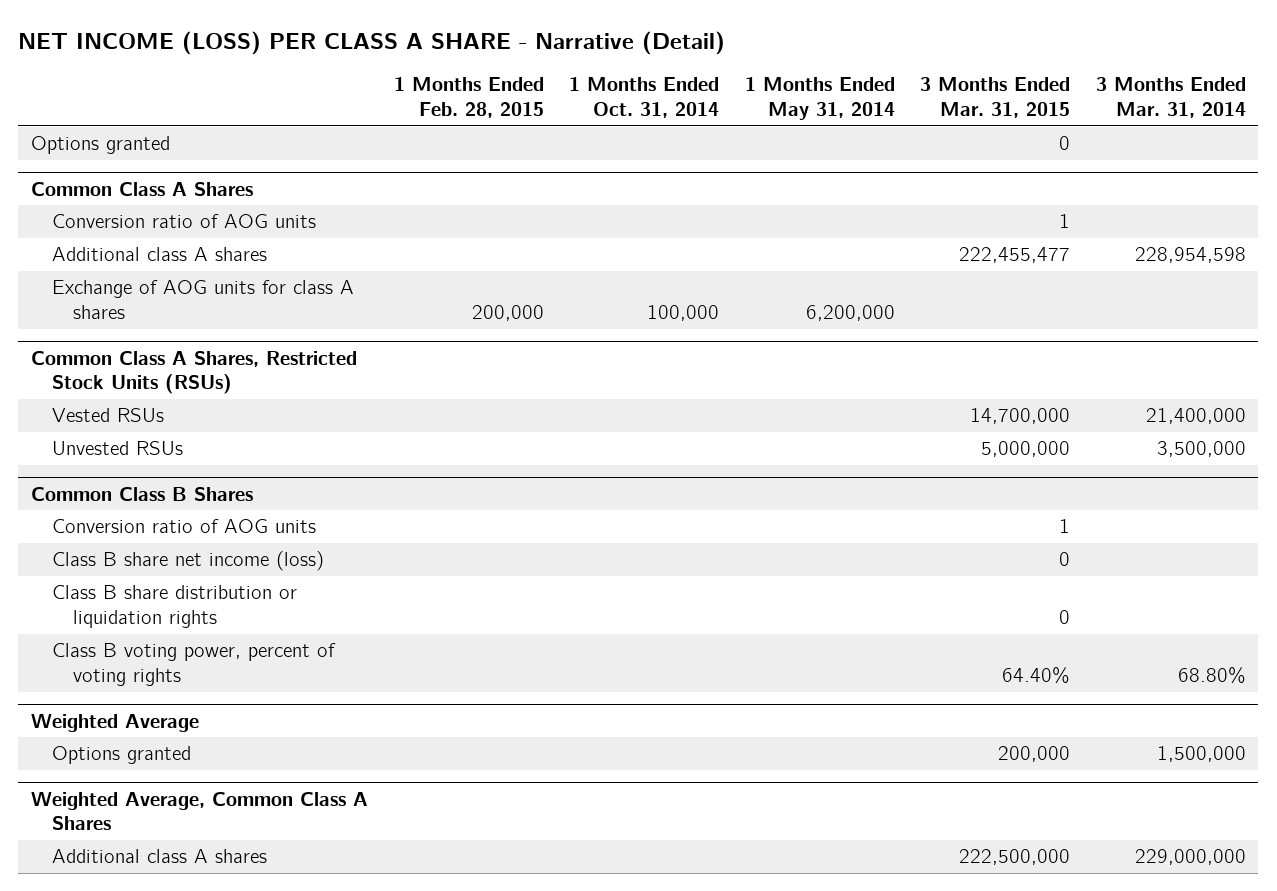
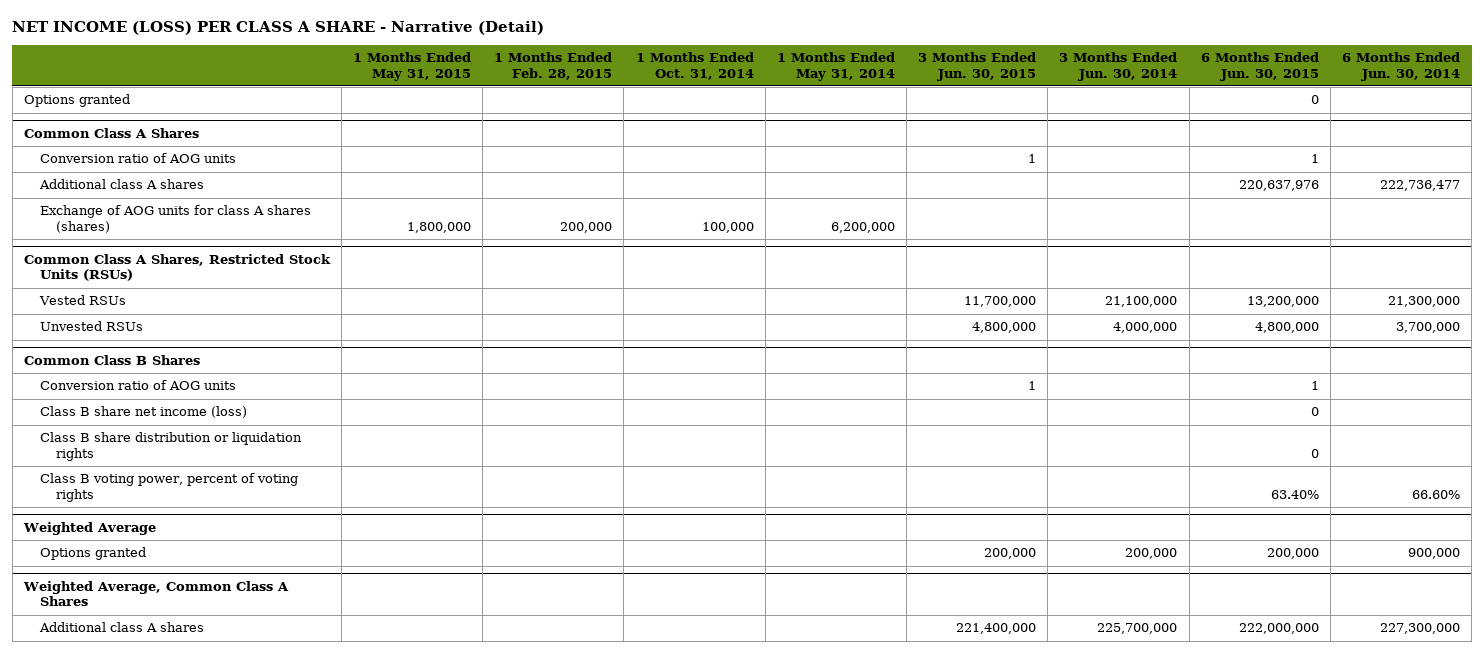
[920,77,1071,119] 3 Months Ended Mar. 31, 2015 -> none
[1095,77,1246,119] 3 Months Ended Mar. 31, 2014 -> none
none -> [353,52,472,81] 1 Months Ended May 31, 2015
none -> [918,52,1037,81] 3 Months Ended Jun. 30, 2015
none -> [1059,52,1178,81] 3 Months Ended Jun. 30, 2014
none -> [1200,52,1319,81] 6 Months Ended Jun. 30, 2015
none -> [1341,52,1460,81] 6 Months Ended Jun. 30, 2014
[52,280,355,320] Exchange of AOG units for class A shares -> [39,205,311,233] Exchange of AOG units for class A shares (shares)

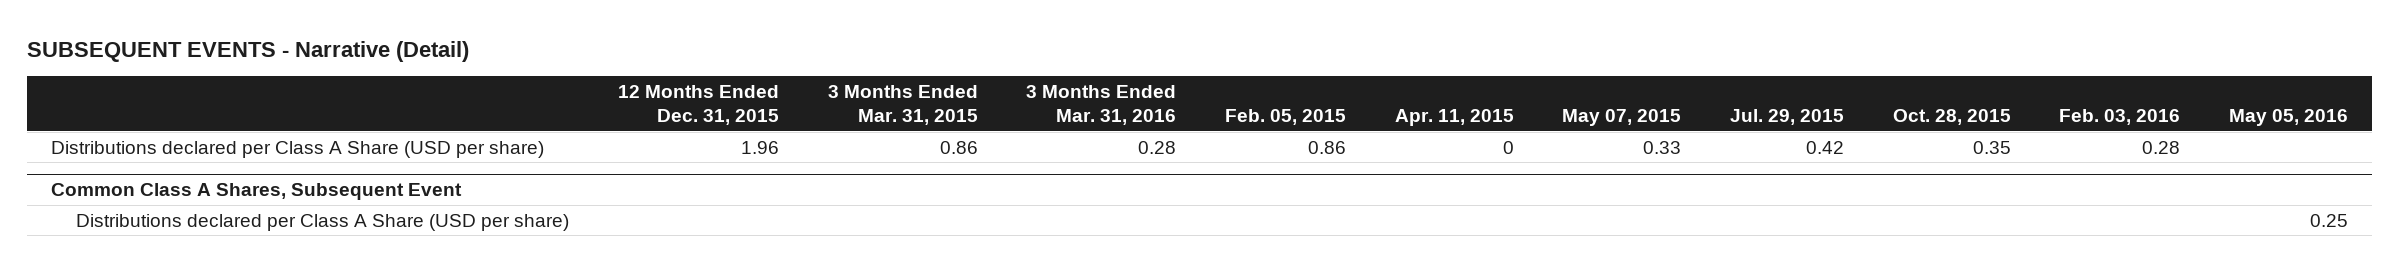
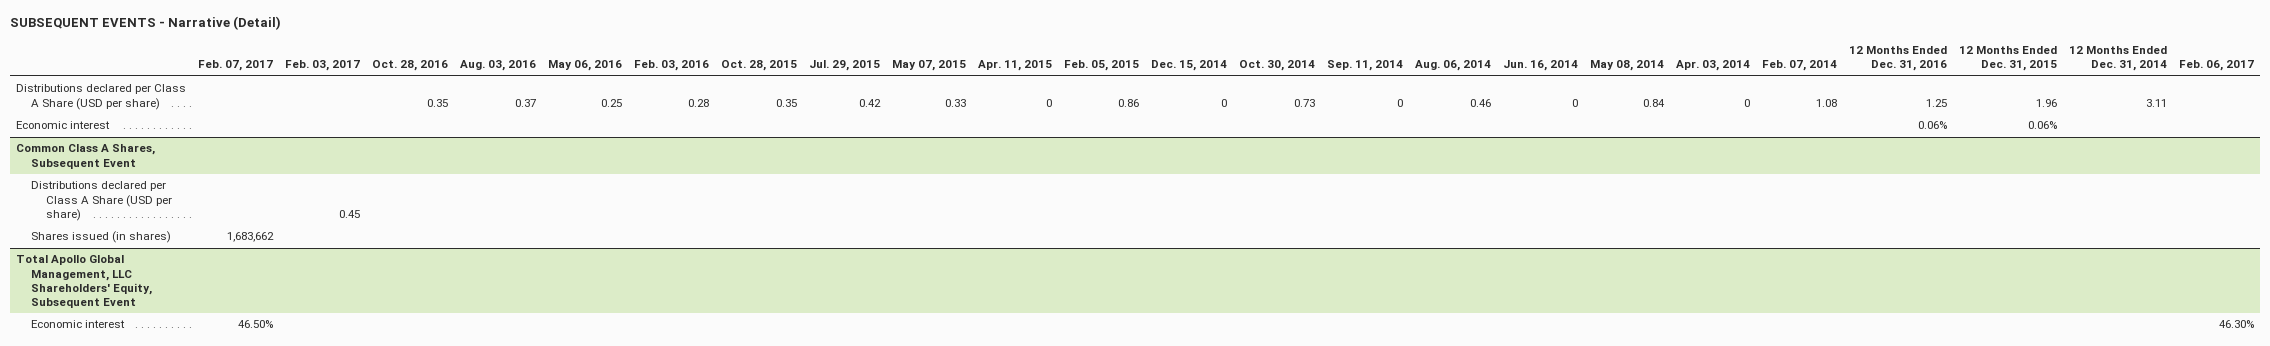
[827,84,978,126] 3 Months Ended Mar. 31, 2015 -> none
[1026,84,1177,126] 3 Months Ended Mar. 31, 2016 -> none
[2228,109,2348,127] May 05, 2016 -> none
none -> [197,60,273,72] Feb. 07, 2017
none -> [284,60,360,72] Feb. 03, 2017
none -> [371,60,448,72] Oct. 28, 2016
none -> [459,60,536,72] Aug. 03, 2016
none -> [547,60,622,72] May 06, 2016
none -> [1150,60,1227,72] Dec. 15, 2014
none -> [1238,60,1315,72] Oct. 30, 2014
none -> [1326,60,1403,72] Sep. 11, 2014
none -> [1414,60,1491,72] Aug. 06, 2014
none -> [1502,60,1578,72] Jun. 16, 2014
none -> [1589,60,1664,72] May 08, 2014
none -> [1675,60,1750,72] Apr. 03, 2014
none -> [1762,60,1838,72] Feb. 07, 2014
none -> [1849,45,1948,72] 12 Months Ended Dec. 31, 2016
none -> [2069,45,2168,72] 12 Months Ended Dec. 31, 2014
none -> [2179,60,2255,72] Feb. 06, 2017
none -> [15,121,110,130] Economic interest
none -> [30,231,171,244] Shares issued (in shares)
none -> [15,255,152,309] Total Apollo Global Management, LLC Shareholders' Equity, Subsequent Event
none -> [30,320,125,329] Economic interest

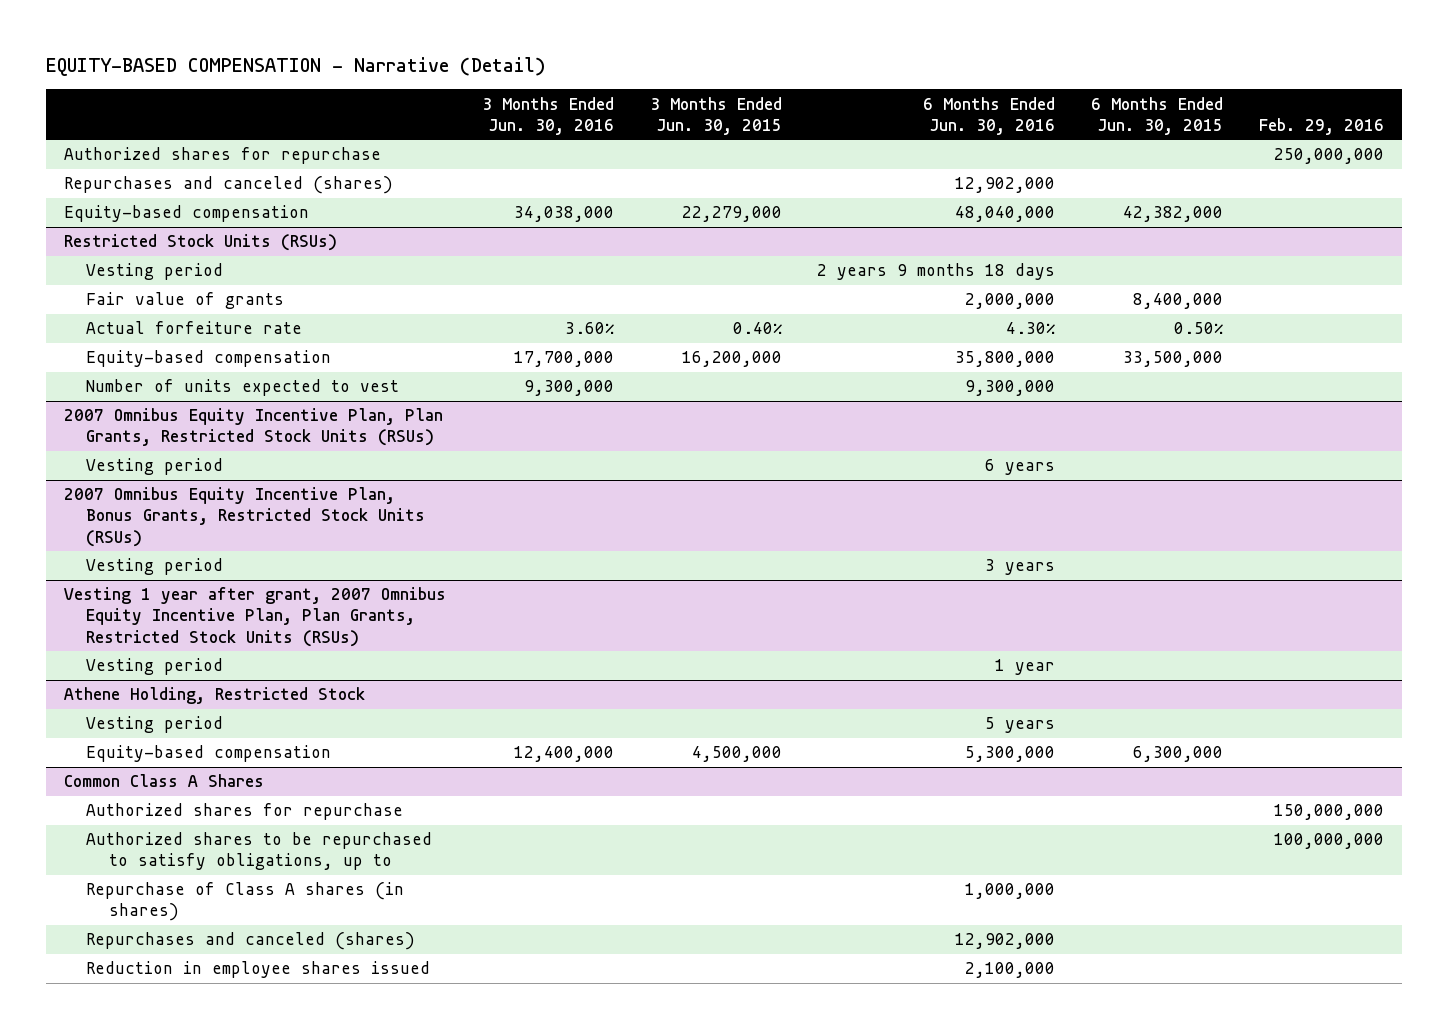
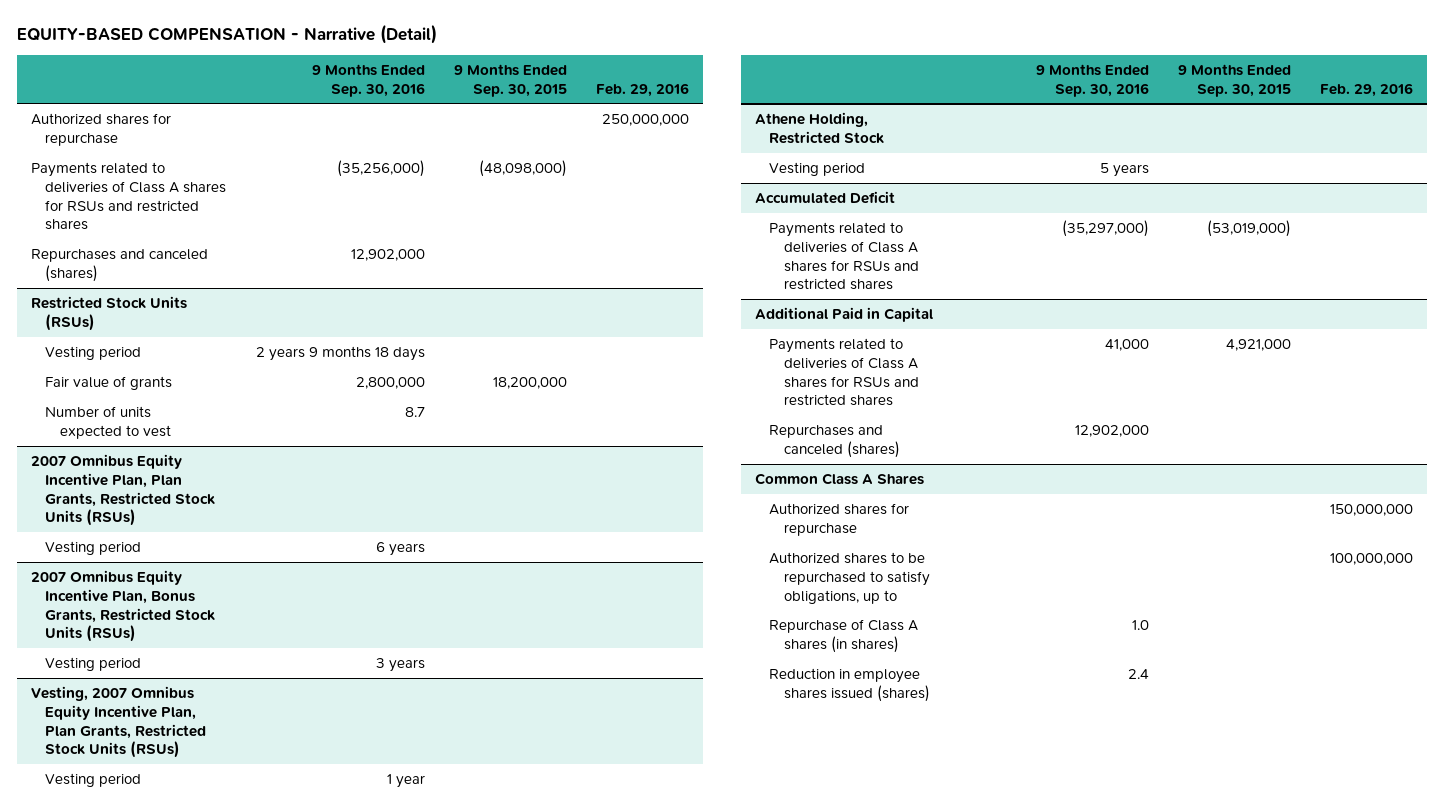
[481,96,614,135] 3 Months Ended Jun. 30, 2016 -> none
[649,96,782,135] 3 Months Ended Jun. 30, 2015 -> none
[923,96,1056,135] 6 Months Ended Jun. 30, 2016 -> none
[1091,96,1224,135] 6 Months Ended Jun. 30, 2015 -> none
none -> [311,63,425,97] 9 Months Ended Sep. 30, 2016
none -> [453,63,567,97] 9 Months Ended Sep. 30, 2015
none -> [31,162,227,231] Payments related to deliveries of Class A shares for RSUs and restricted shares
[63,205,309,223] Equity-based compensation -> none
[86,321,303,335] Actual forfeiture rate -> none
[86,350,332,368] Equity-based compensation -> none
[63,587,446,647] Vesting 1 year after grant, 2007 Omnibus Equity Incentive Plan, Plan Grants, Restricted Stock Units (RSUs) -> [31,686,207,759] Vesting, 2007 Omnibus Equity Incentive Plan, Plan Grants, Restricted Stock Units (RSUs)
[86,745,332,763] Equity-based compensation -> none
none -> [755,191,896,205] Accumulated Deficit
none -> [769,222,919,291] Payments related to deliveries of Class A shares for RSUs and restricted shares
none -> [755,307,934,323] Additional Paid in Capital
none -> [769,338,919,407] Payments related to deliveries of Class A shares for RSUs and restricted shares
none -> [769,425,900,458] Repurchases and canceled (shares)
[86,932,416,951] Repurchases and canceled (shares) -> none
[86,961,431,979] Reduction in employee shares issued -> [769,668,930,702] Reduction in employee shares issued (shares)

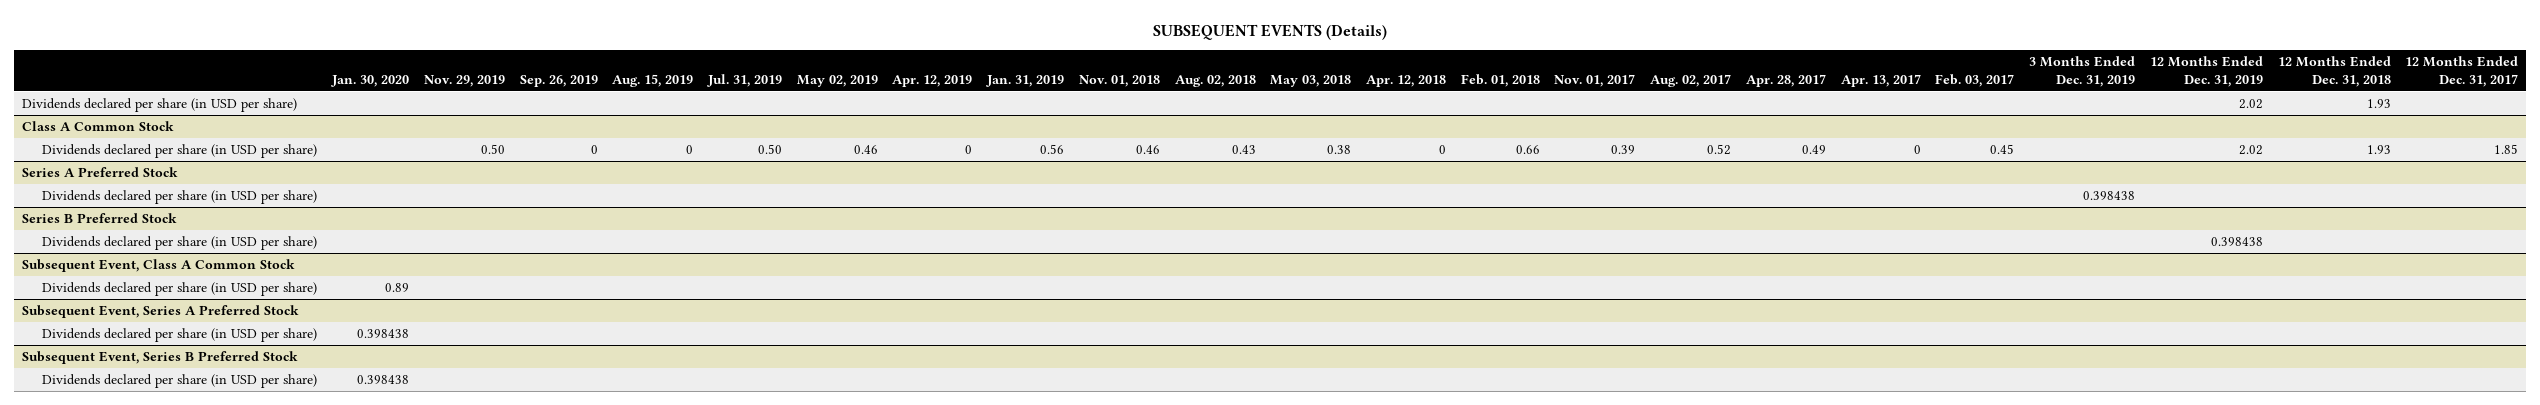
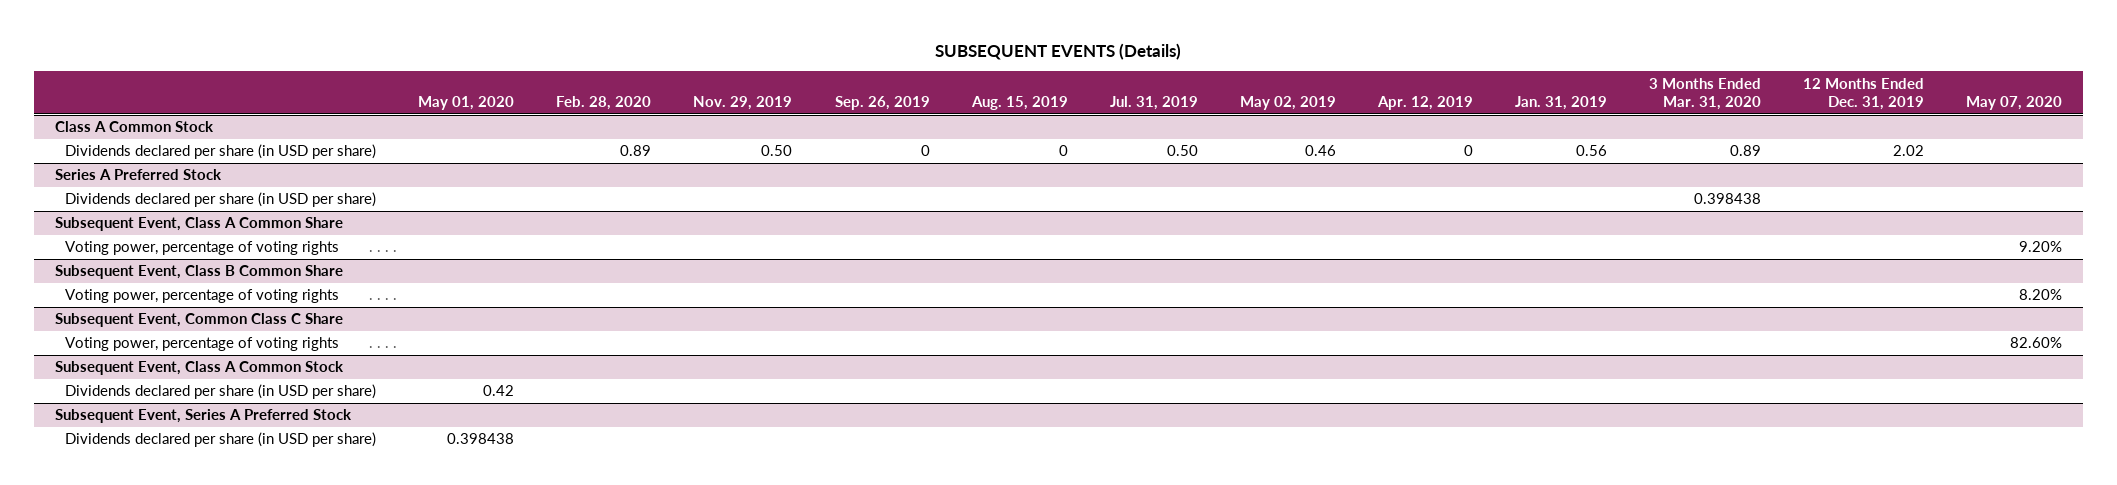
[331,74,410,87] Jan. 30, 2020 -> none
[1078,74,1160,87] Nov. 01, 2018 -> none
[1174,74,1256,87] Aug. 02, 2018 -> none
[1270,74,1352,87] May 03, 2018 -> none
[1366,74,1447,87] Apr. 12, 2018 -> none
[1460,73,1540,87] Feb. 01, 2018 -> none
[1554,73,1636,87] Nov. 01, 2017 -> none
[1650,73,1732,87] Aug. 02, 2017 -> none
[1745,73,1826,87] Apr. 28, 2017 -> none
[1840,73,1921,87] Apr. 13, 2017 -> none
[1935,73,2015,87] Feb. 03, 2017 -> none
[2029,56,2136,87] 3 Months Ended Dec. 31, 2019 -> none
[2277,56,2391,87] 12 Months Ended Dec. 31, 2018 -> none
[2405,56,2519,87] 12 Months Ended Dec. 31, 2017 -> none
none -> [418,96,515,111] May 01, 2020
none -> [556,96,652,111] Feb. 28, 2020
none -> [1648,77,1761,111] 3 Months Ended Mar. 31, 2020
none -> [1965,96,2062,111] May 07, 2020
[21,98,297,113] Dividends declared per share (in USD per share) -> none
[21,213,177,224] Series B Preferred Stock -> none
[42,236,318,251] Dividends declared per share (in USD per share) -> none
none -> [54,217,343,232] Subsequent Event, Class A Common Share
none -> [65,241,340,256] Voting power, percentage of voting rights
none -> [54,265,343,280] Subsequent Event, Class B Common Share
none -> [65,289,340,304] Voting power, percentage of voting rights
none -> [54,313,343,328] Subsequent Event, Common Class C Share
none -> [65,337,340,352] Voting power, percentage of voting rights
[21,351,298,365] Subsequent Event, Series B Preferred Stock -> none
[42,374,318,389] Dividends declared per share (in USD per share) -> none

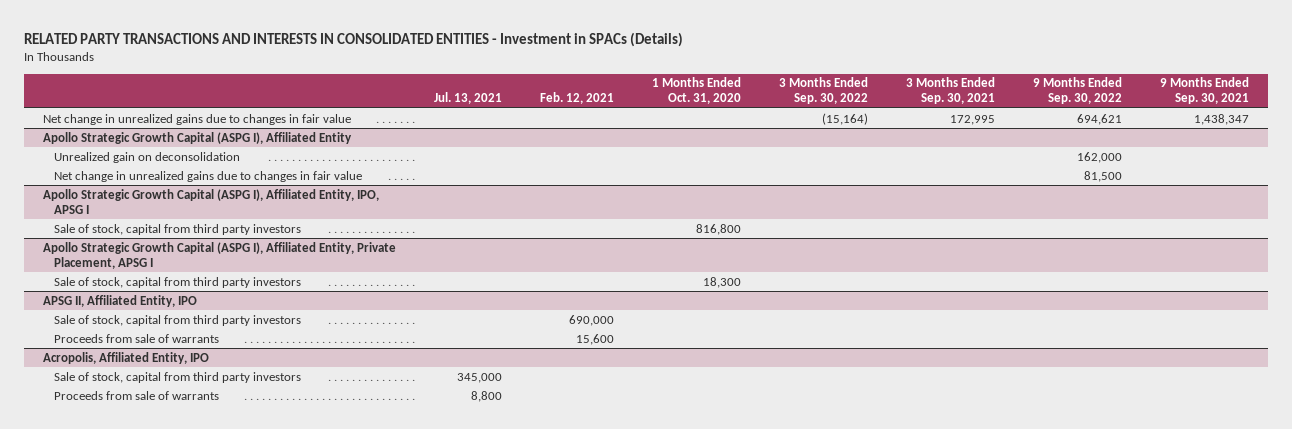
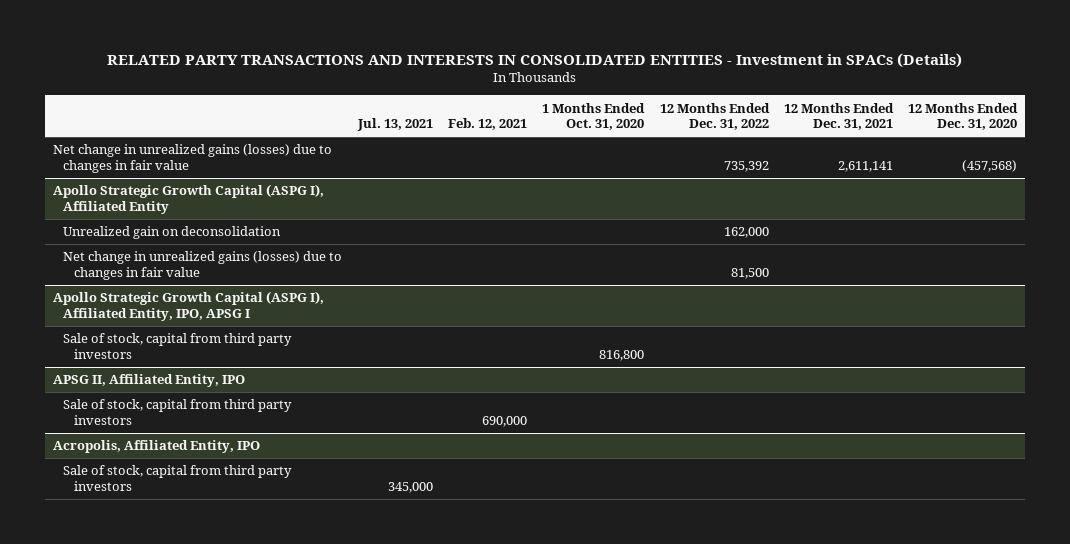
[779,77,869,105] 3 Months Ended Sep. 30, 2022 -> none
[906,77,996,105] 3 Months Ended Sep. 30, 2021 -> none
[1033,77,1123,105] 9 Months Ended Sep. 30, 2022 -> none
[1160,77,1250,105] 9 Months Ended Sep. 30, 2021 -> none
none -> [659,102,770,131] 12 Months Ended Dec. 31, 2022
none -> [783,102,894,131] 12 Months Ended Dec. 31, 2021
none -> [908,102,1019,131] 12 Months Ended Dec. 31, 2020
[42,113,351,125] Net change in unrealized gains due to changes in fair value -> [52,144,332,174] Net change in unrealized gains (losses) due to changes in fair value
[54,170,363,182] Net change in unrealized gains due to changes in fair value -> [63,251,343,281] Net change in unrealized gains (losses) due to changes in fair value
[42,241,396,269] Apollo Strategic Growth Capital (ASPG I), Affiliated Entity, Private Placement, APSG I -> none
[54,276,302,288] Sale of stock, capital from third party investors -> none
[54,333,220,343] Proceeds from sale of warrants -> none
[54,390,220,400] Proceeds from sale of warrants -> none

